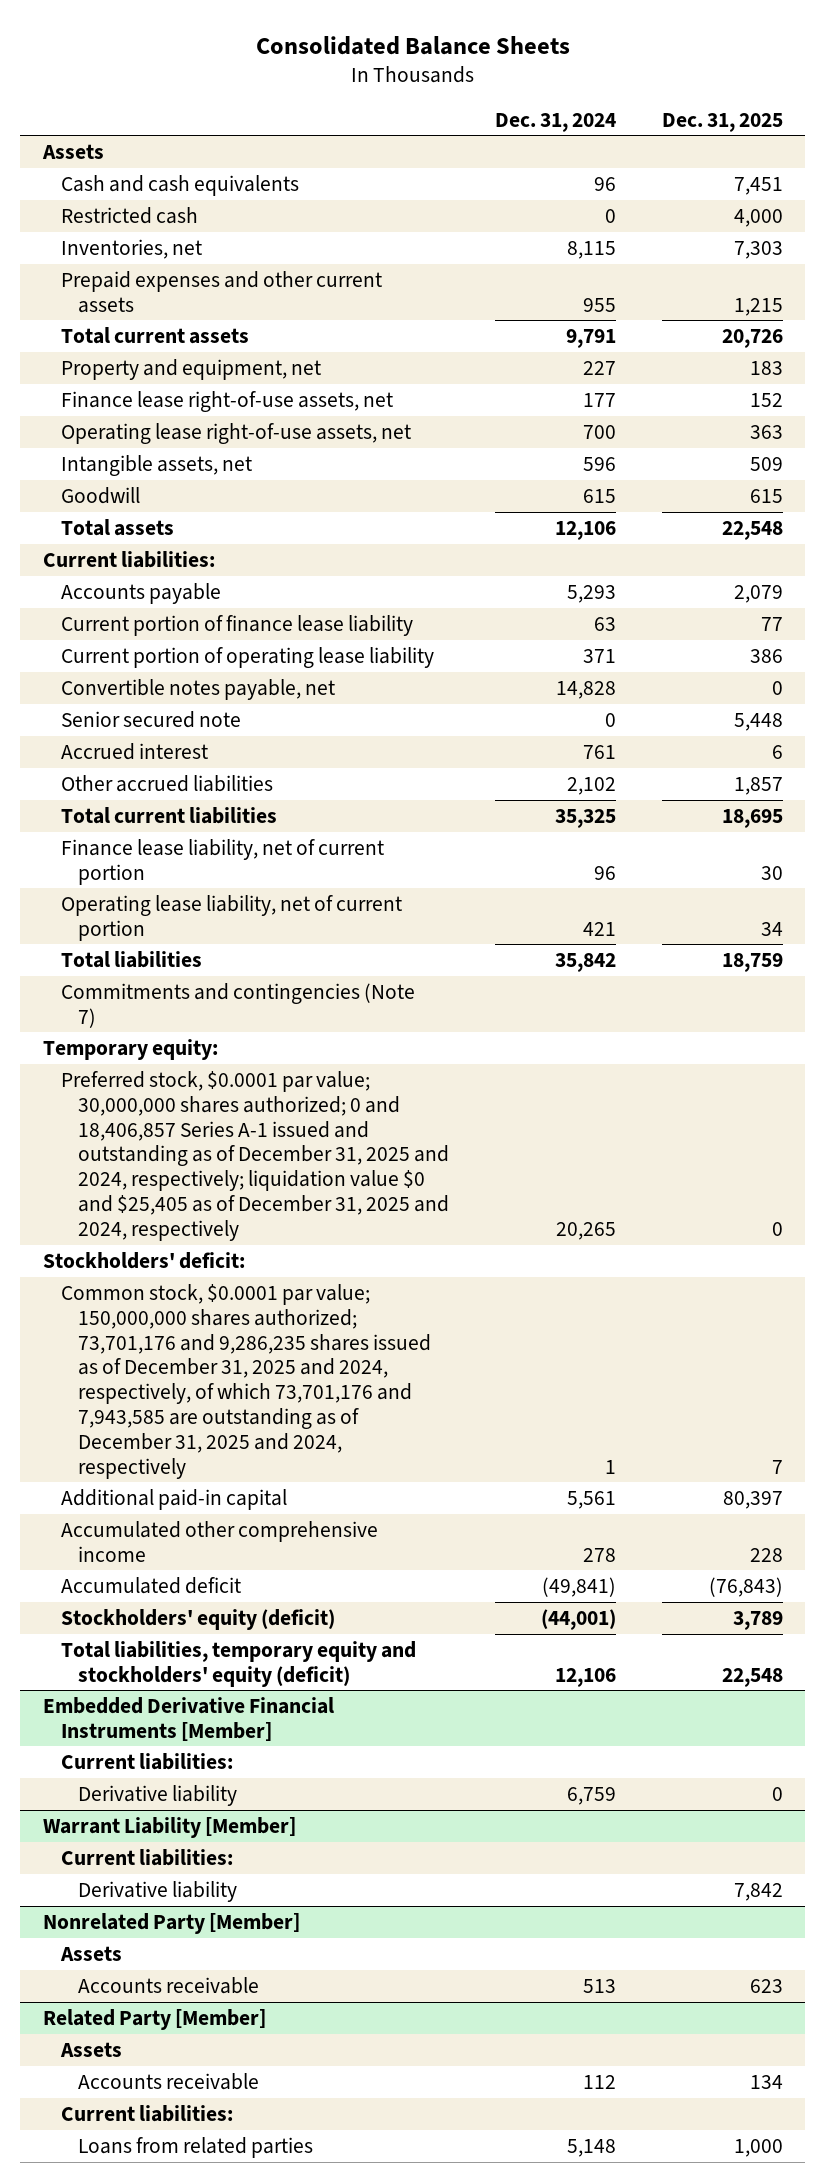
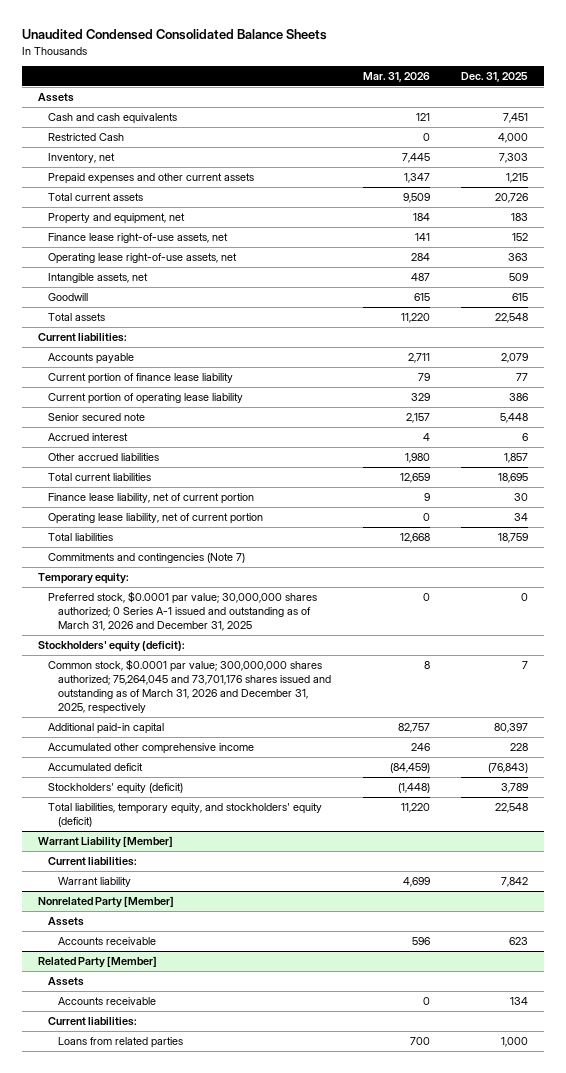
[255,35,570,55] Consolidated Balance Sheets -> [22,29,328,41] Unaudited Condensed Consolidated Balance Sheets
[495,112,617,132] Dec. 31, 2024 -> none
none -> [362,71,430,82] Mar. 31, 2026
[60,206,198,224] Restricted cash -> [47,133,124,142] Restricted Cash
[60,238,202,259] Inventories, net -> [47,153,115,164] Inventory, net
[60,678,335,700] Convertible notes payable, net -> none
[60,1070,450,1241] Preferred stock, $0.0001 par value; 30,000,000 shares authorized; 0 and 18,406,857 Series A-1 issued and outstanding as of December 31, 2025 and 2024, respectively; liquidation value $0 and $25,405 as of December 31, 2025 and 2024, respectively -> [47,591,317,631] Preferred stock, $0.0001 par value; 30,000,000 shares authorized; 0 Series A-1 issued and outstanding as of March 31, 2026 and December 31, 2025
[43,1251,246,1269] Stockholders' deficit: -> [38,641,186,653] Stockholders' equity (deficit):
[60,1283,432,1479] Common stock, $0.0001 par value; 150,000,000 shares authorized; 73,701,176 and 9,286,235 shares issued as of December 31, 2025 and 2024, respectively, of which 73,701,176 and 7,943,585 are outstanding as of December 31, 2025 and 2024, respectively -> [47,659,331,714] Common stock, $0.0001 par value; 300,000,000 shares authorized; 75,264,045 and 73,701,176 shares issued and outstanding as of March 31, 2026 and December 31, 2025, respectively
[43,1696,335,1741] Embedded Derivative Financial Instruments [Member] -> none
[60,1752,233,1770] Current liabilities: -> none
[78,1784,238,1806] Derivative liability -> none
[60,1640,416,1687] Total liabilities, temporary equity and stockholders' equity (deficit) -> [47,803,322,828] Total liabilities, temporary equity, and stockholders' equity (deficit)
[78,1880,238,1902] Derivative liability -> [57,877,131,888] Warrant liability

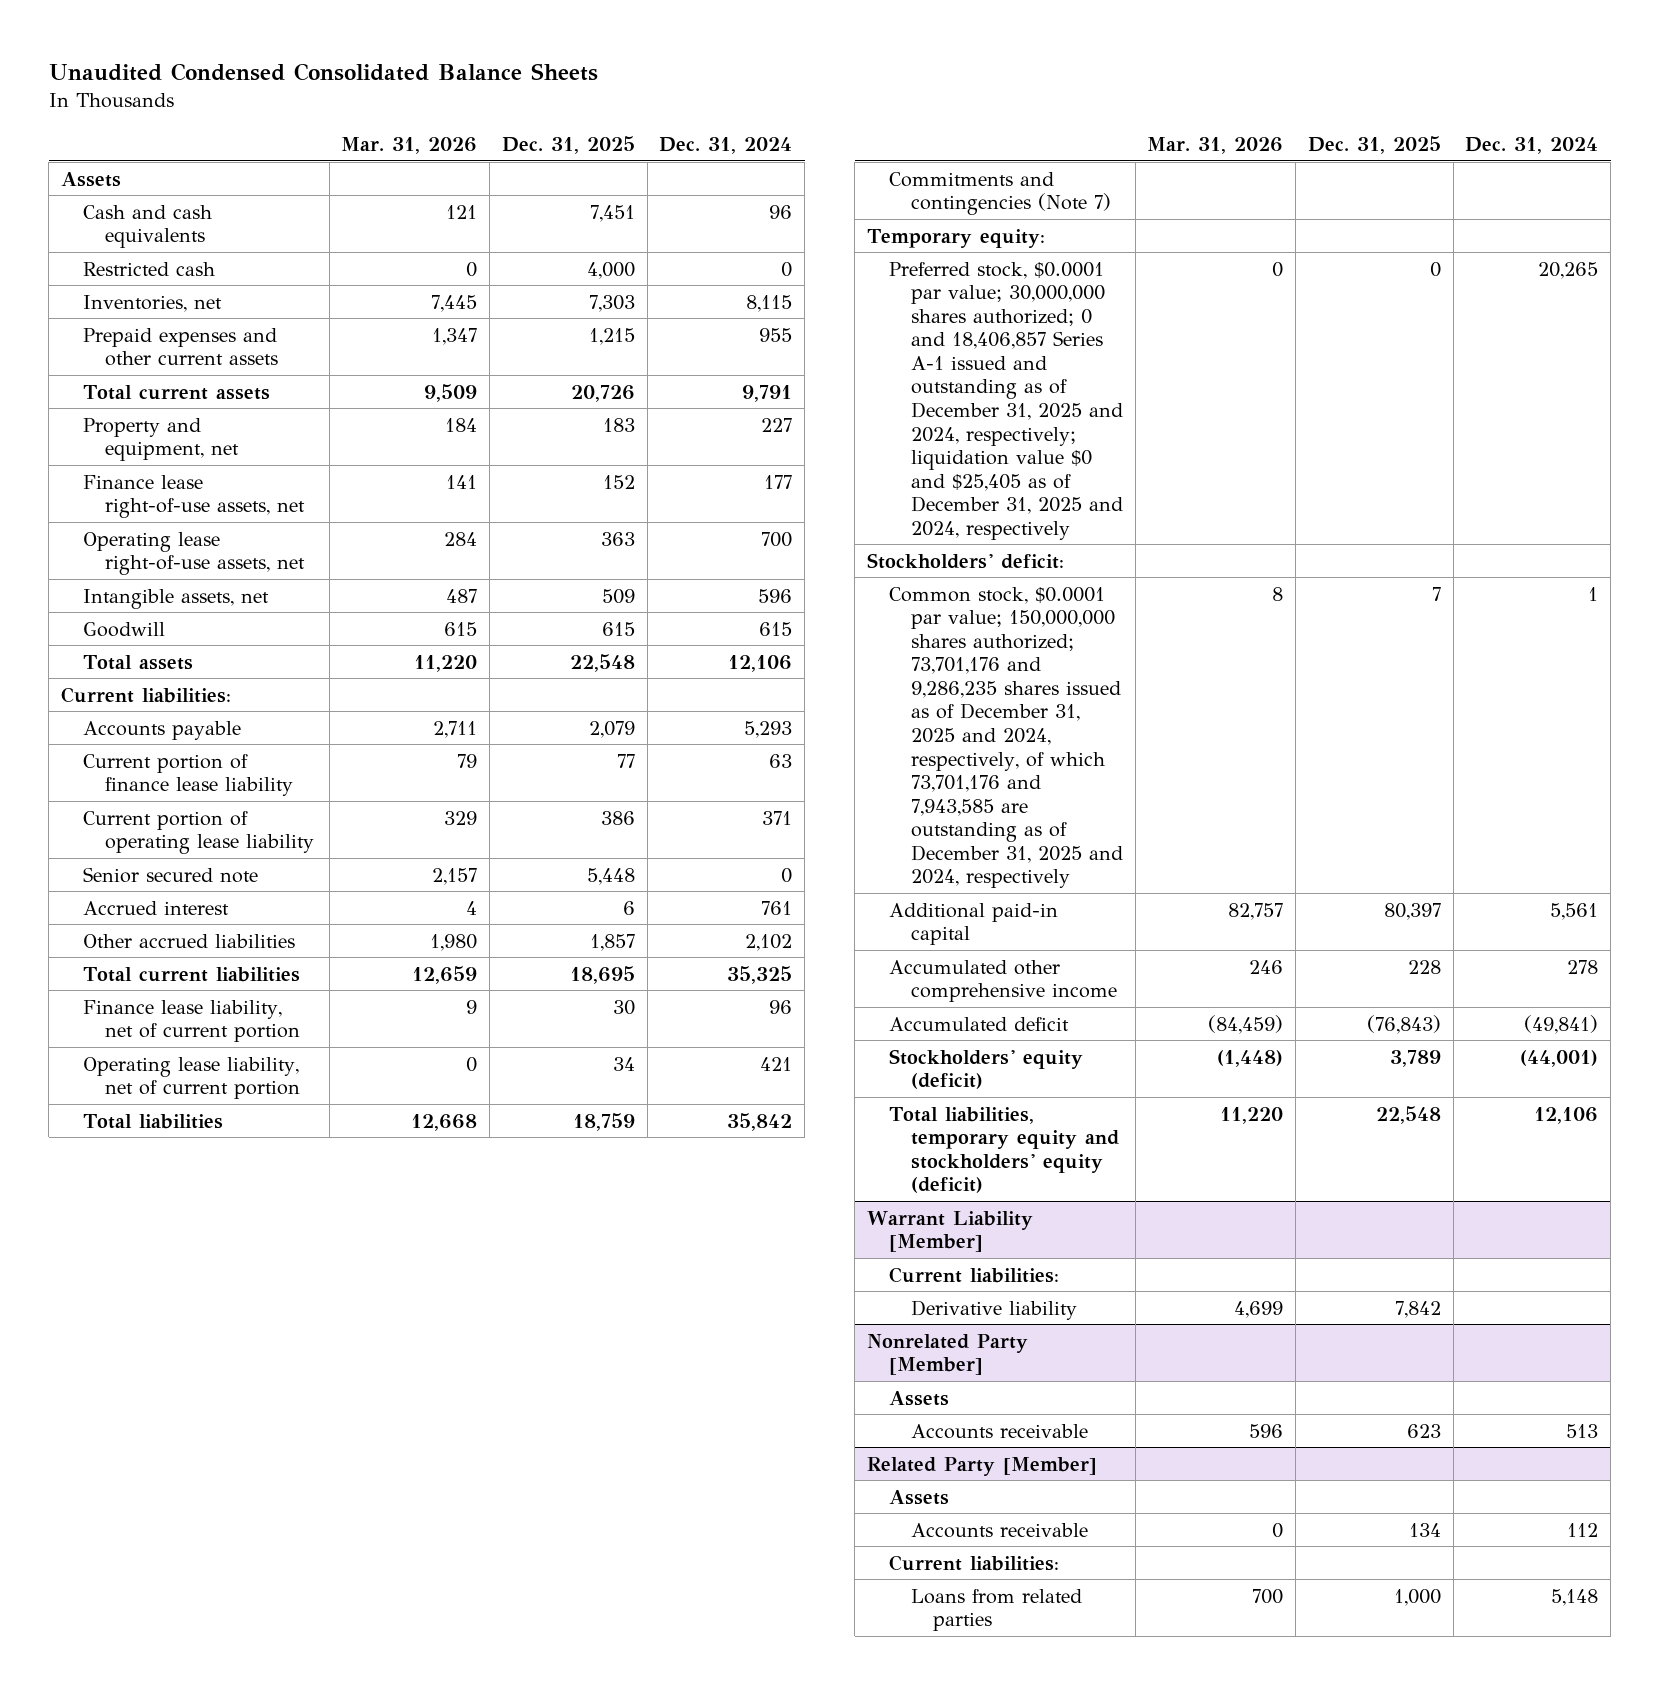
none -> [659,136,793,154] Dec. 31, 2024
[47,133,124,142] Restricted Cash -> [82,261,215,276] Restricted cash
[47,153,115,164] Inventory, net -> [82,294,222,312] Inventories, net
[47,591,317,631] Preferred stock, $0.0001 par value; 30,000,000 shares authorized; 0 Series A-1 issued and outstanding as of March 31, 2026 and December 31, 2025 -> [888,261,1123,540] Preferred stock, $0.0001 par value; 30,000,000 shares authorized; 0 and 18,406,857 Series A-1 issued and outstanding as of December 31, 2025 and 2024, respectively; liquidation value $0 and $25,405 as of December 31, 2025 and 2024, respectively
[38,641,186,653] Stockholders' equity (deficit): -> [867,552,1065,569] Stockholders' deficit:
[47,659,331,714] Common stock, $0.0001 par value; 300,000,000 shares authorized; 75,264,045 and 73,701,176 shares issued and outstanding as of March 31, 2026 and December 31, 2025, respectively -> [888,586,1123,889] Common stock, $0.0001 par value; 150,000,000 shares authorized; 73,701,176 and 9,286,235 shares issued as of December 31, 2025 and 2024, respectively, of which 73,701,176 and 7,943,585 are outstanding as of December 31, 2025 and 2024, respectively
[47,803,322,828] Total liabilities, temporary equity, and stockholders' equity (deficit) -> [888,1106,1119,1194] Total liabilities, temporary equity and stockholders' equity (deficit)
[57,877,131,888] Warrant liability -> [910,1299,1077,1320] Derivative liability

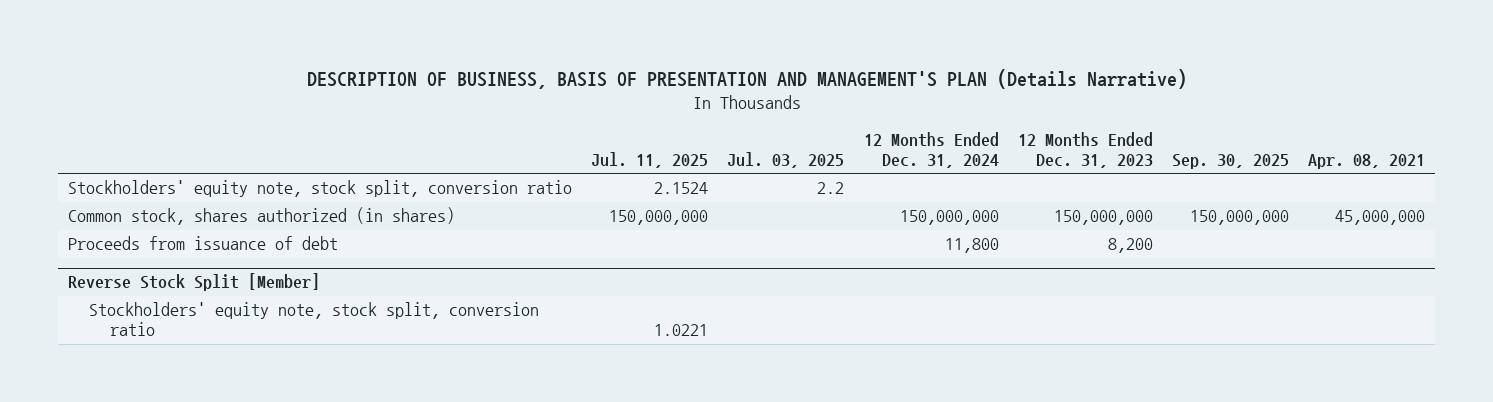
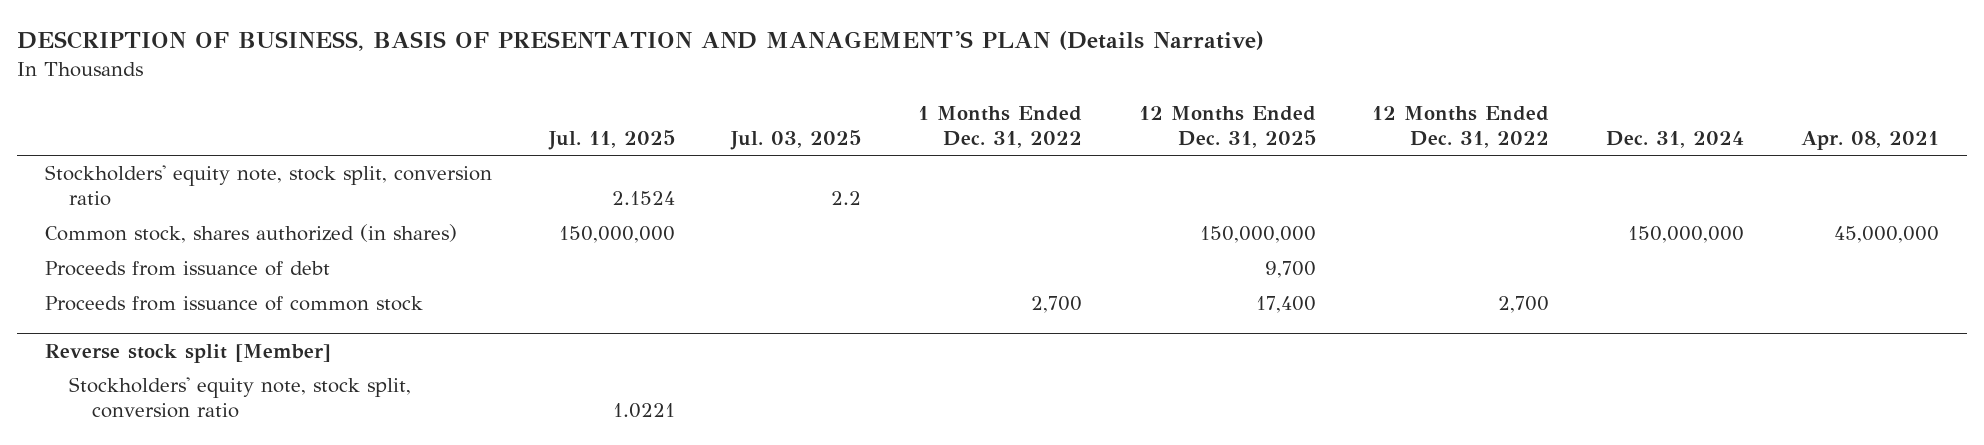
[863,131,999,168] 12 Months Ended Dec. 31, 2024 -> none
[1017,131,1153,168] 12 Months Ended Dec. 31, 2023 -> none
[1171,153,1289,169] Sep. 30, 2025 -> none
none -> [918,106,1083,149] 1 Months Ended Dec. 31, 2022
none -> [1138,106,1316,149] 12 Months Ended Dec. 31, 2025
none -> [1372,106,1550,149] 12 Months Ended Dec. 31, 2022
none -> [1606,131,1745,149] Dec. 31, 2024
none -> [44,296,423,312] Proceeds from issuance of common stock
[67,273,320,292] Reverse Stock Split [Member] -> [44,343,331,363] Reverse stock split [Member]

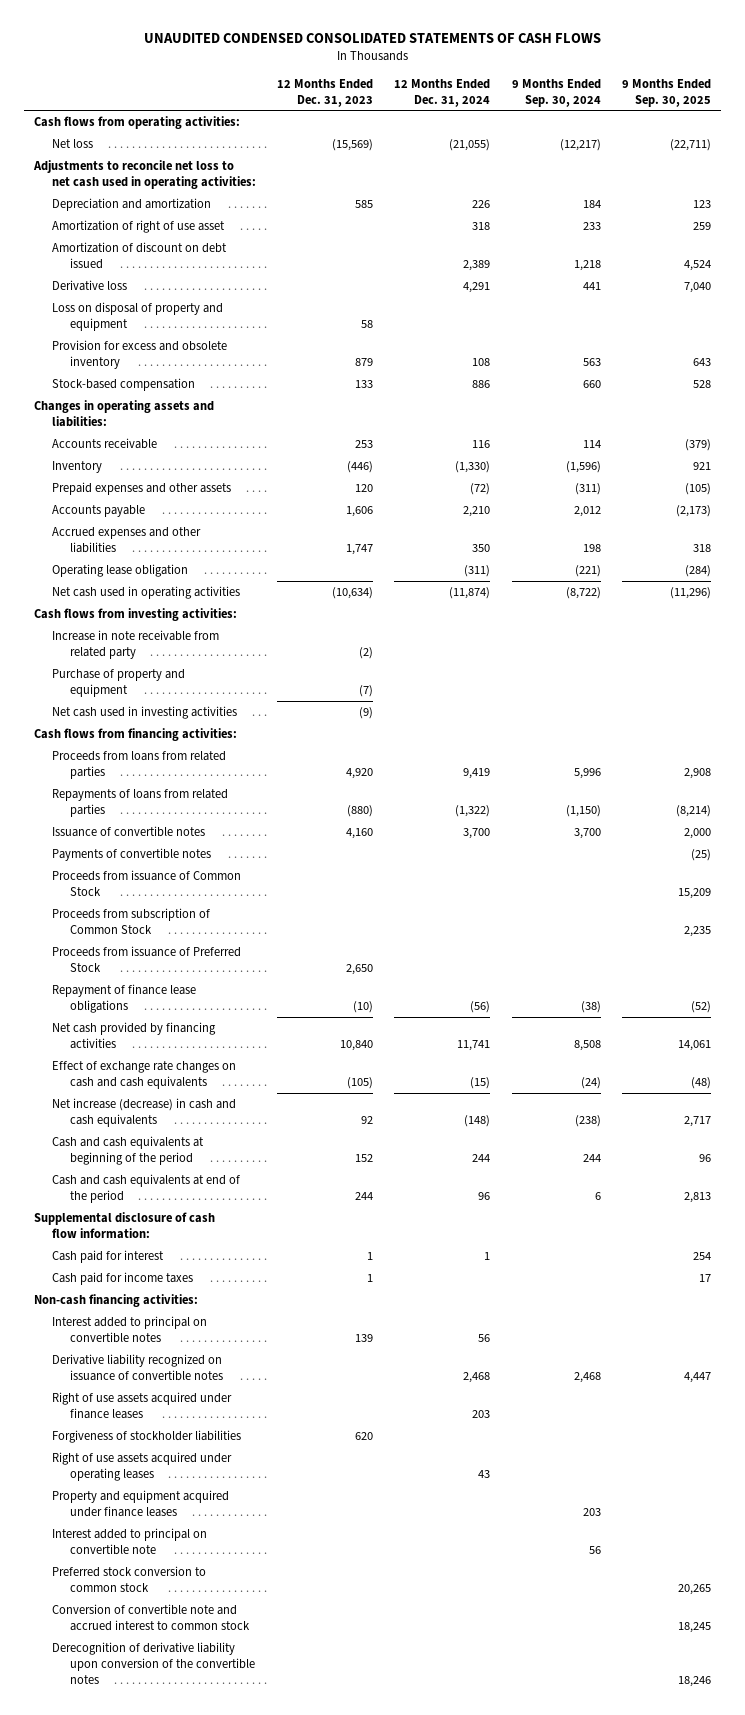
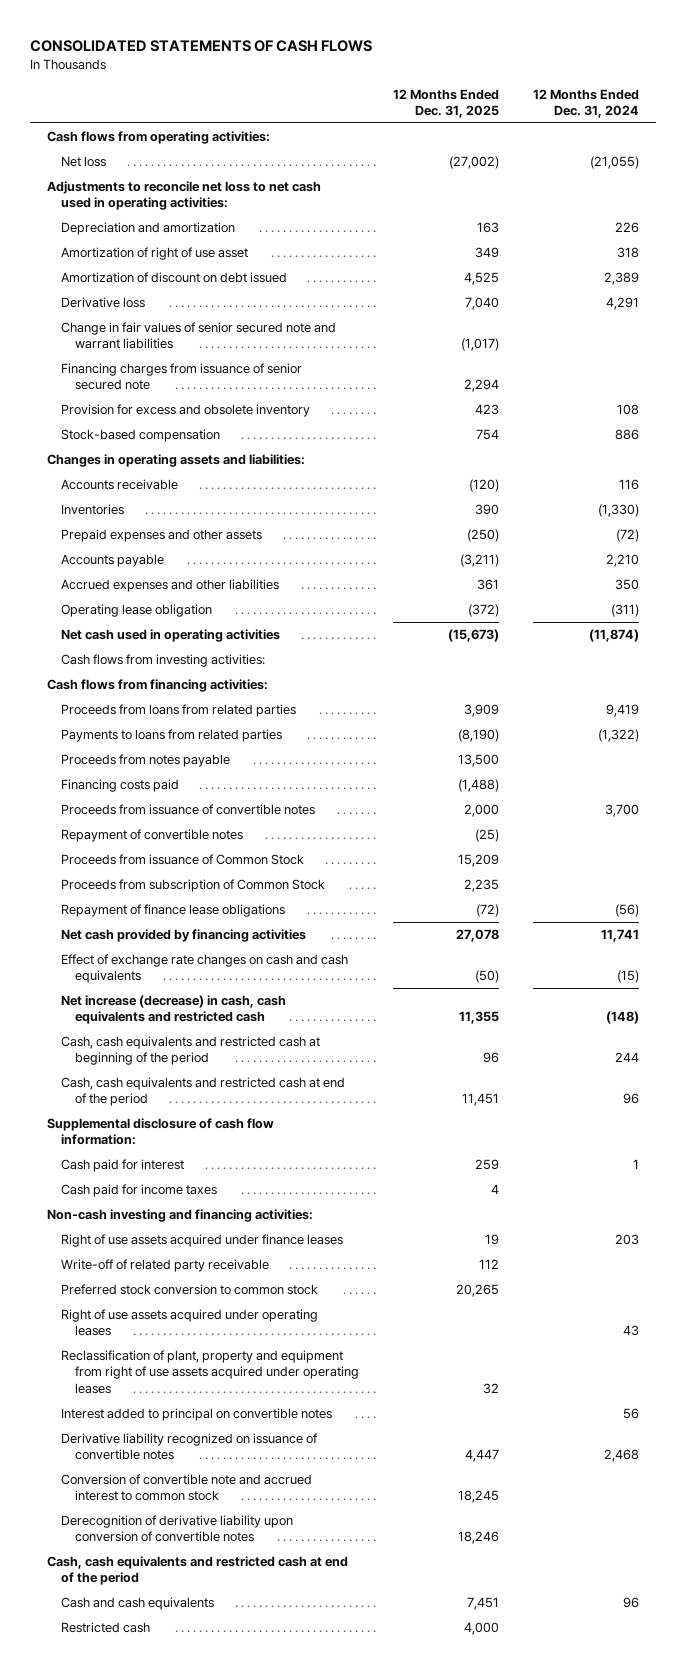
[143,33,601,44] UNAUDITED CONDENSED CONSOLIDATED STATEMENTS OF CASH FLOWS -> [30,39,373,52] CONSOLIDATED STATEMENTS OF CASH FLOWS
[277,78,374,107] 12 Months Ended Dec. 31, 2023 -> none
[511,78,601,107] 9 Months Ended Sep. 30, 2024 -> none
[621,78,711,107] 9 Months Ended Sep. 30, 2025 -> none
none -> [393,88,500,119] 12 Months Ended Dec. 31, 2025
[52,301,224,332] Loss on disposal of property and equipment -> none
none -> [61,322,337,350] Change in fair values of senior secured note and warrant liabilities
none -> [61,363,303,391] Financing charges from issuance of senior secured note
[52,460,103,473] Inventory -> [61,504,125,516] Inventories
[52,629,220,660] Increase in note receivable from related party -> none
[52,668,186,698] Purchase of property and equipment -> none
[52,705,238,719] Net cash used in investing activities -> none
[52,788,229,818] Repayments of loans from related parties -> [61,729,283,743] Payments to loans from related parties
none -> [61,754,231,768] Proceeds from notes payable
none -> [61,779,180,793] Financing costs paid
[52,825,206,837] Issuance of convertible notes -> [61,804,316,816] Proceeds from issuance of convertible notes
[52,847,212,861] Payments of convertible notes -> [61,829,244,843] Repayment of convertible notes
[52,945,242,973] Proceeds from issuance of Preferred Stock -> none
[52,1097,237,1128] Net increase (decrease) in cash and cash equivalents -> [61,995,287,1025] Net increase (decrease) in cash, cash equivalents and restricted cash
[52,1135,205,1166] Cash and cash equivalents at beginning of the period -> [61,1036,321,1066] Cash, cash equivalents and restricted cash at beginning of the period
[52,1173,241,1204] Cash and cash equivalents at end of the period -> [61,1077,346,1107] Cash, cash equivalents and restricted cash at end of the period
[34,1293,199,1307] Non-cash financing activities: -> [47,1209,314,1223] Non-cash investing and financing activities:
[52,1429,242,1443] Forgiveness of stockholder liabilities -> none
[52,1489,230,1518] Property and equipment acquired under finance leases -> none
[52,1527,208,1556] Interest added to principal on convertible note -> none
none -> [61,1259,270,1273] Write-off of related party receivable
[52,1451,233,1482] Right of use assets acquired under operating leases -> [61,1309,319,1337] Right of use assets acquired under operating leases
none -> [61,1350,360,1394] Reclassification of plant, property and equipment from right of use assets acquired under operating leases
[52,1315,208,1344] Interest added to principal on convertible notes -> [61,1408,333,1422] Interest added to principal on convertible notes
[52,1353,223,1382] Derivative liability recognized on issuance of convertible notes -> [61,1433,319,1461] Derivative liability recognized on issuance of convertible notes
[52,1641,255,1685] Derecognition of derivative liability upon conversion of the convertible notes -> [61,1515,294,1543] Derecognition of derivative liability upon conversion of convertible notes
none -> [47,1556,349,1586] Cash, cash equivalents and restricted cash at end of the period
none -> [61,1597,215,1611] Cash and cash equivalents
none -> [61,1622,151,1634] Restricted cash

